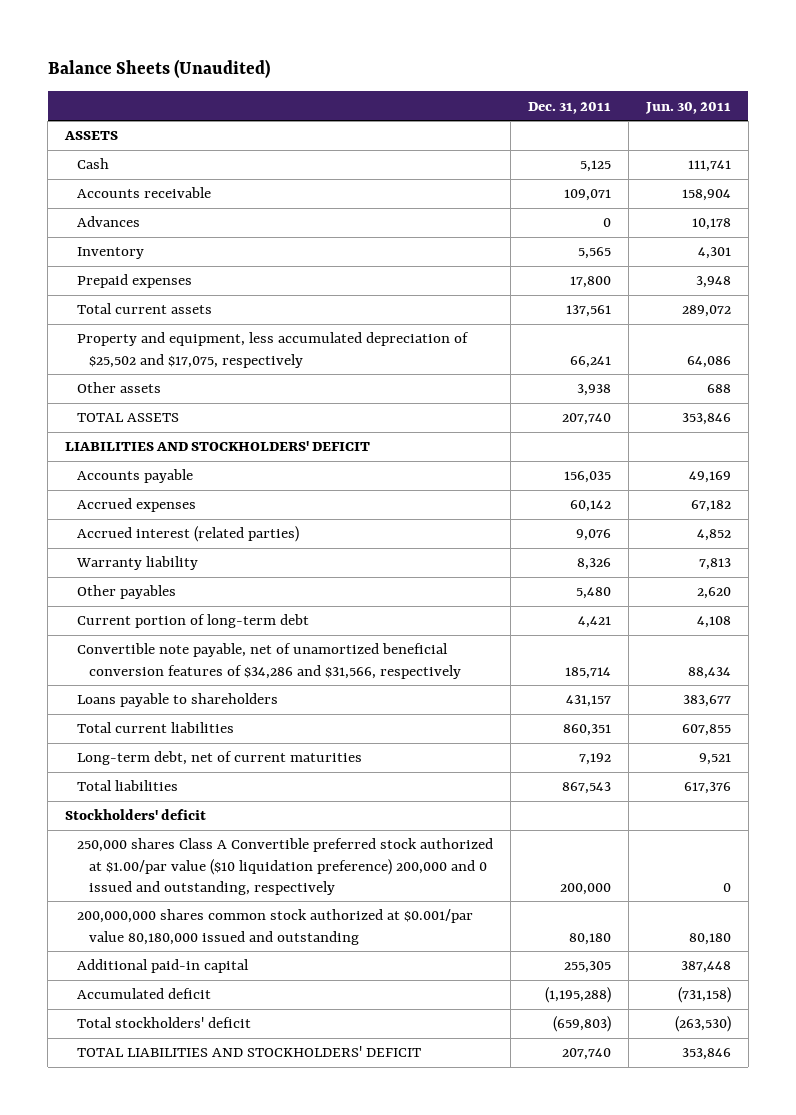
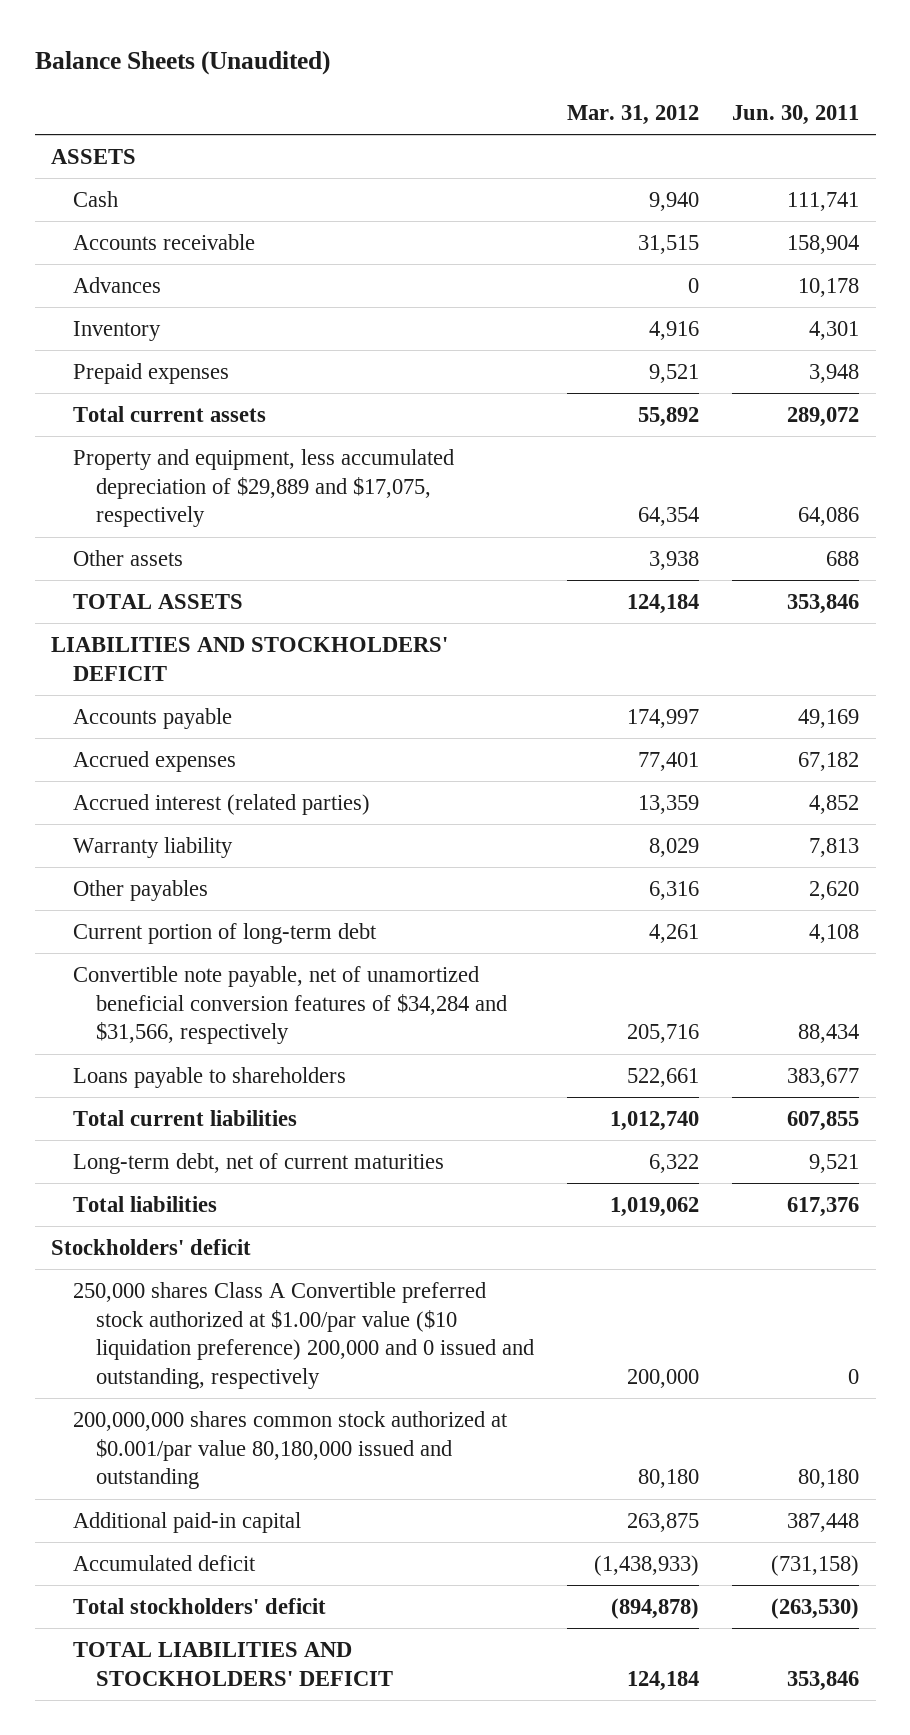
[528,101,612,114] Dec. 31, 2011 -> none
none -> [566,105,699,126] Mar. 31, 2012
[77,332,470,368] Property and equipment, less accumulated depreciation of $25,502 and $17,075, respectively -> [73,448,455,528] Property and equipment, less accumulated depreciation of $29,889 and $17,075, respectively
[77,643,462,679] Convertible note payable, net of unamortized beneficial conversion features of $34,286 and $31,566, respectively -> [73,965,507,1045] Convertible note payable, net of unamortized beneficial conversion features of $34,284 and $31,566, respectively

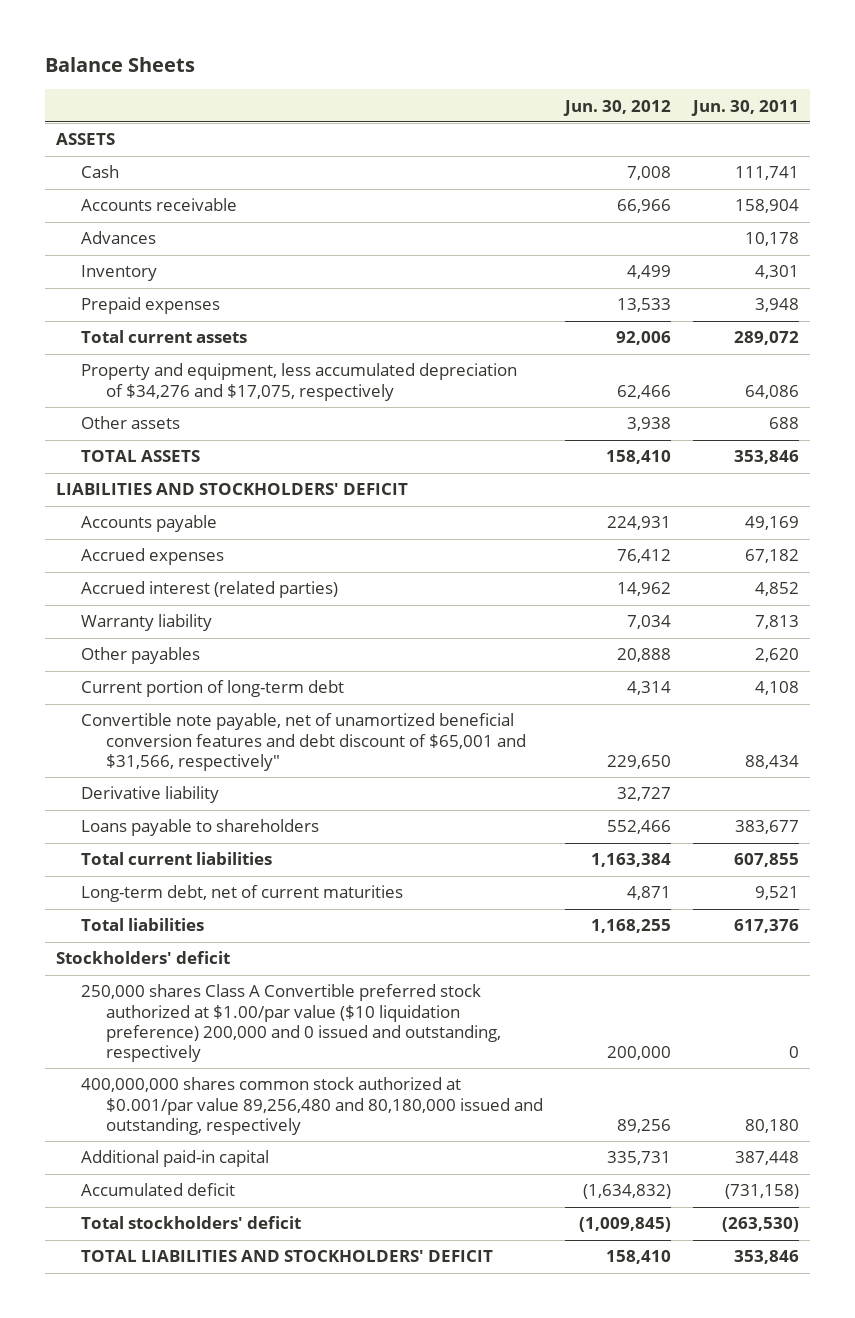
[34,51,330,76] Balance Sheets (Unaudited) -> [45,56,196,72] Balance Sheets
[566,105,699,126] Mar. 31, 2012 -> none
none -> [562,99,671,116] Jun. 30, 2012
[73,448,455,528] Property and equipment, less accumulated depreciation of $29,889 and $17,075, respectively -> [80,363,517,401] Property and equipment, less accumulated depreciation of $34,276 and $17,075, respectively
[73,965,507,1045] Convertible note payable, net of unamortized beneficial conversion features of $34,284 and $31,566, respectively -> [80,713,526,771] Convertible note payable, net of unamortized beneficial conversion features and debt discount of $65,001 and $31,566, respectively"
none -> [80,786,219,804] Derivative liability
[73,1410,509,1490] 200,000,000 shares common stock authorized at $0.001/par value 80,180,000 issued and outstanding -> [80,1077,543,1135] 400,000,000 shares common stock authorized at $0.001/par value 89,256,480 and 80,180,000 issued and outstanding, respectively

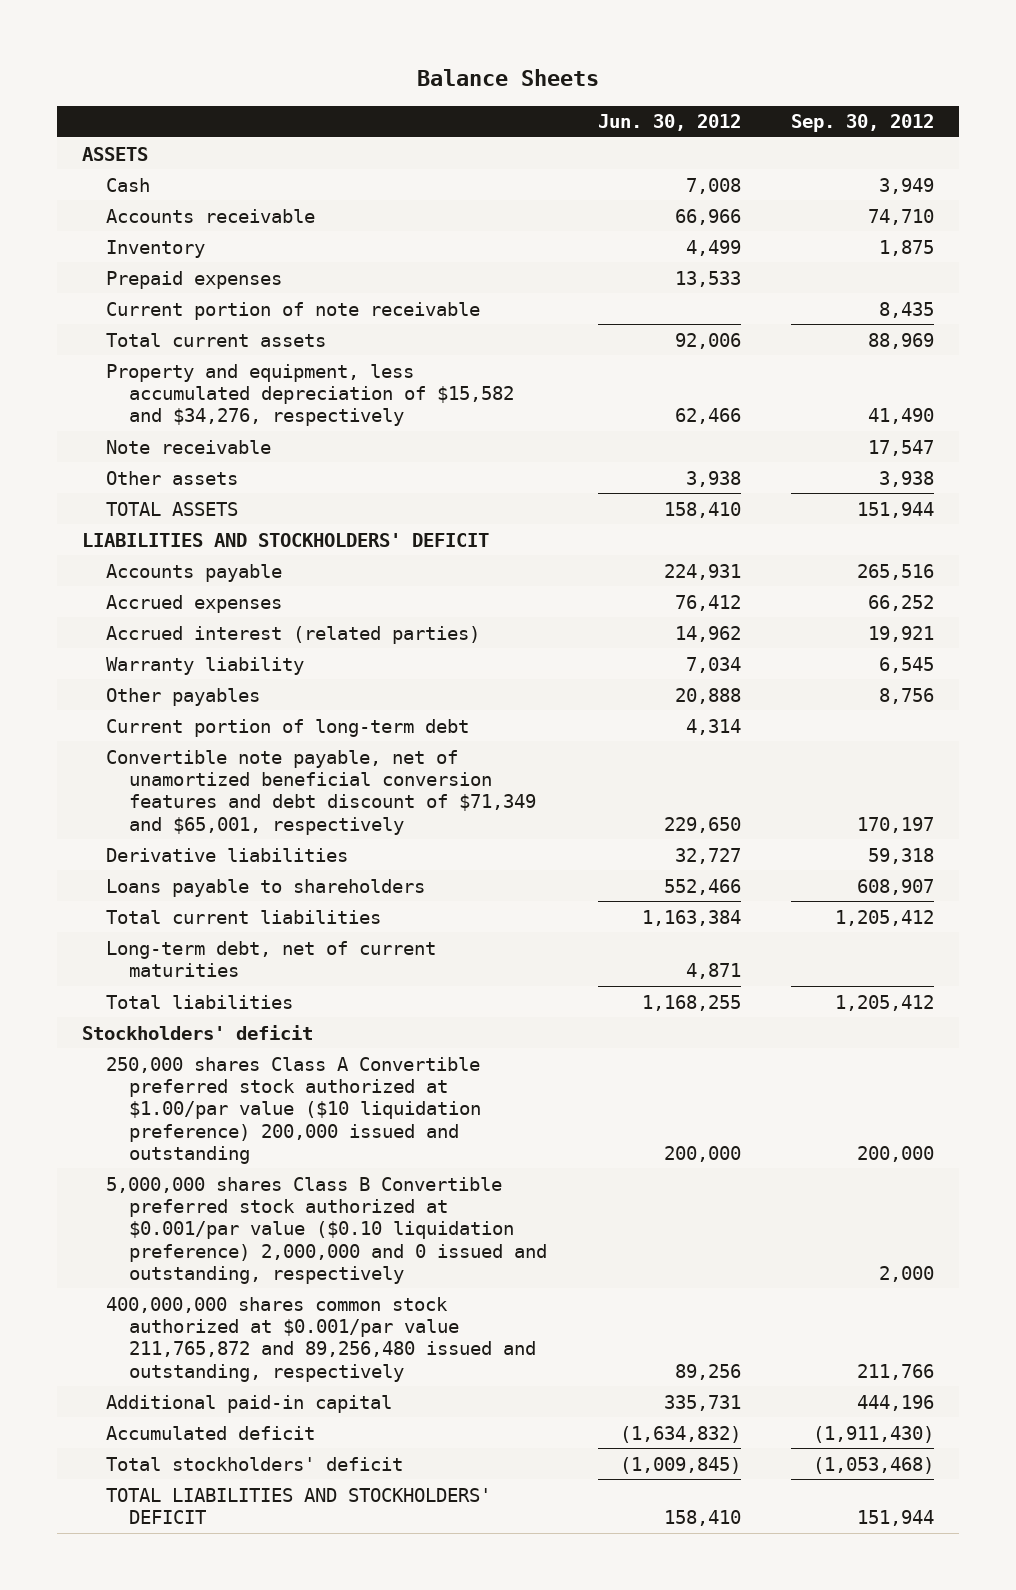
[691,99,800,116] Jun. 30, 2011 -> none
none -> [791,114,935,133] Sep. 30, 2012
[80,231,156,245] Advances -> none
none -> [105,301,480,320] Current portion of note receivable
[80,363,517,401] Property and equipment, less accumulated depreciation of $34,276 and $17,075, respectively -> [105,363,515,427] Property and equipment, less accumulated depreciation of $15,582 and $34,276, respectively
none -> [105,439,271,454] Note receivable
[80,713,526,771] Convertible note payable, net of unamortized beneficial conversion features and debt discount of $65,001 and $31,566, respectively" -> [105,749,537,835] Convertible note payable, net of unamortized beneficial conversion features and debt discount of $71,349 and $65,001, respectively
[80,786,219,804] Derivative liability -> [105,847,348,862] Derivative liabilities
[80,984,501,1063] 250,000 shares Class A Convertible preferred stock authorized at $1.00/par value ($10 liquidation preference) 200,000 and 0 issued and outstanding, respectively -> [105,1056,482,1164] 250,000 shares Class A Convertible preferred stock authorized at $1.00/par value ($10 liquidation preference) 200,000 issued and outstanding
none -> [105,1176,548,1284] 5,000,000 shares Class B Convertible preferred stock authorized at $0.001/par value ($0.10 liquidation preference) 2,000,000 and 0 issued and outstanding, respectively
[80,1077,543,1135] 400,000,000 shares common stock authorized at $0.001/par value 89,256,480 and 80,180,000 issued and outstanding, respectively -> [105,1296,537,1382] 400,000,000 shares common stock authorized at $0.001/par value 211,765,872 and 89,256,480 issued and outstanding, respectively

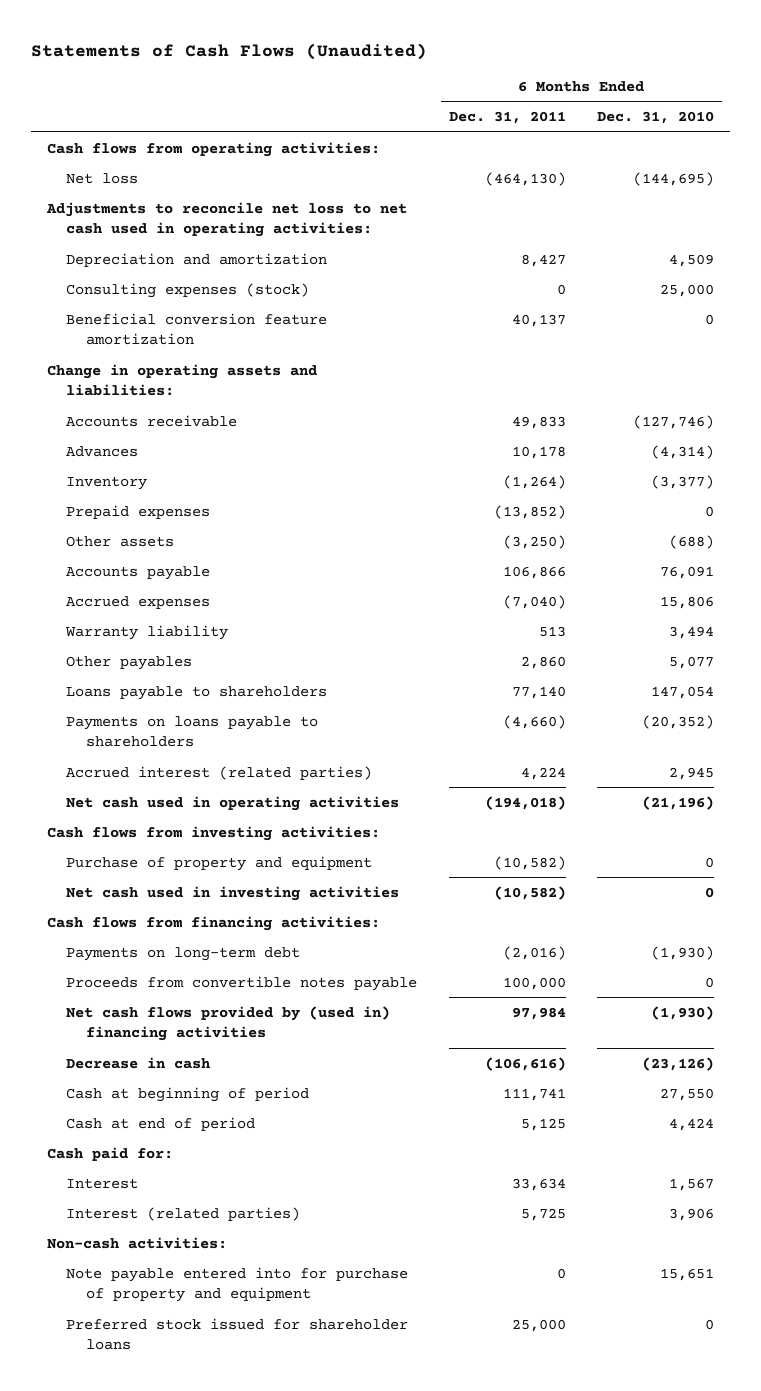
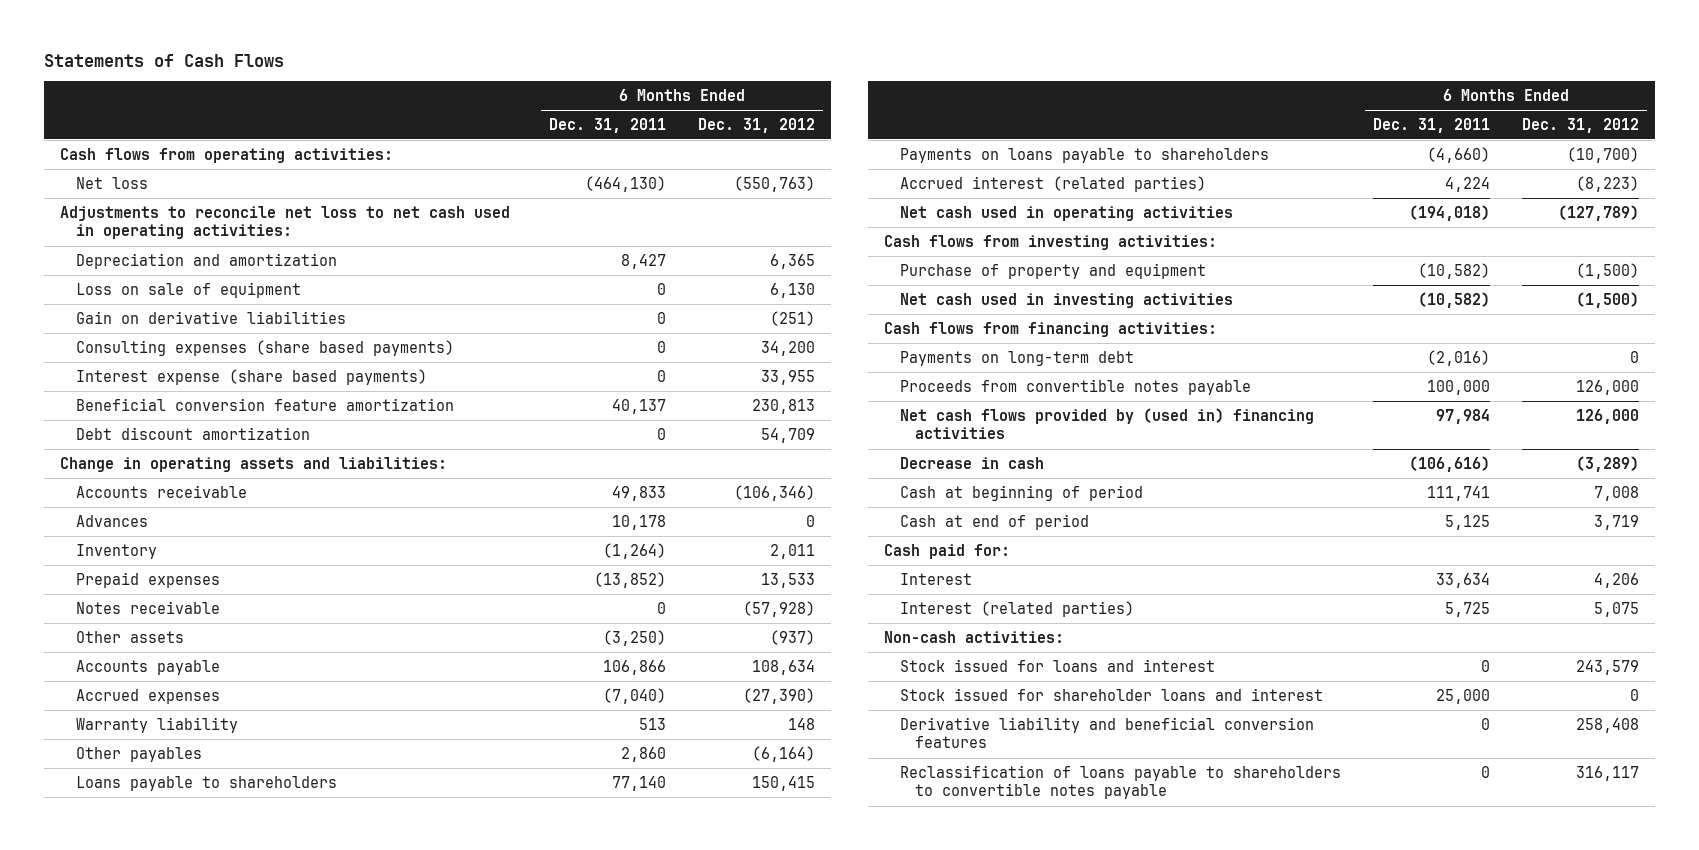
[31,42,428,60] Statements of Cash Flows (Unaudited) -> [43,53,284,67] Statements of Cash Flows
[597,111,715,125] Dec. 31, 2010 -> none
none -> [698,117,816,133] Dec. 31, 2012
none -> [75,281,301,298] Loss on sale of equipment
none -> [75,310,346,324] Gain on derivative liabilities
[66,282,310,298] Consulting expenses (stock) -> [75,339,454,356] Consulting expenses (share based payments)
none -> [75,368,427,385] Interest expense (share based payments)
none -> [75,426,310,440] Debt discount amortization
none -> [75,600,220,614] Notes receivable
[66,1266,409,1302] Note payable entered into for purchase of property and equipment -> none
none -> [899,658,1215,672] Stock issued for loans and interest
[66,1317,409,1350] Preferred stock issued for shareholder loans -> [899,687,1323,701] Stock issued for shareholder loans and interest
none -> [899,716,1314,749] Derivative liability and beneficial conversion features
none -> [899,764,1341,800] Reclassification of loans payable to shareholders to convertible notes payable

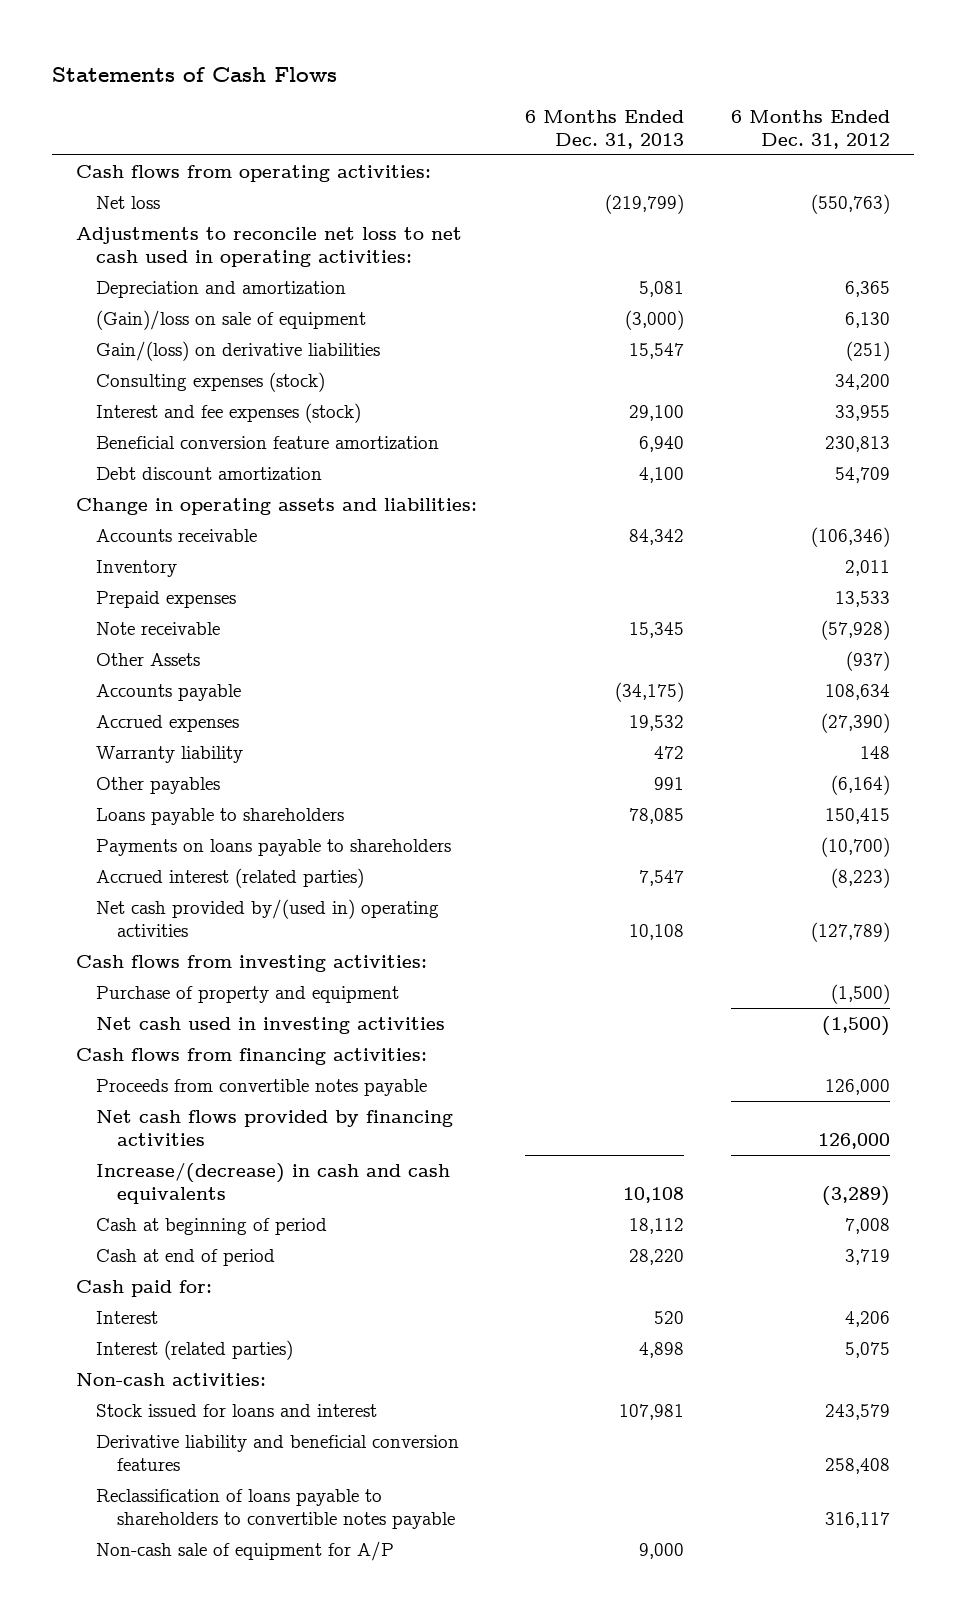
[548,117,666,133] Dec. 31, 2011 -> none
none -> [524,110,684,149] 6 Months Ended Dec. 31, 2013
[75,281,301,298] Loss on sale of equipment -> [96,309,367,330] (Gain)/loss on sale of equipment
[75,310,346,324] Gain on derivative liabilities -> [96,340,381,361] Gain/(loss) on derivative liabilities
[75,339,454,356] Consulting expenses (share based payments) -> [96,371,326,392] Consulting expenses (stock)
[75,368,427,385] Interest expense (share based payments) -> [96,402,362,423] Interest and fee expenses (stock)
[75,514,148,527] Advances -> none
[75,600,220,614] Notes receivable -> [96,621,221,635] Note receivable
[75,630,184,643] Other assets -> [96,652,201,666] Other Assets
[899,205,1233,221] Net cash used in operating activities -> [96,898,440,937] Net cash provided by/(used in) operating activities
[899,350,1134,366] Payments on long-term debt -> none
[899,407,1314,440] Net cash flows provided by (used in) financing activities -> [96,1109,454,1146] Net cash flows provided by financing activities
[899,456,1044,469] Decrease in cash -> [96,1161,451,1204] Increase/(decrease) in cash and cash equivalents
[899,687,1323,701] Stock issued for shareholder loans and interest -> none
none -> [96,1540,395,1561] Non-cash sale of equipment for A/P

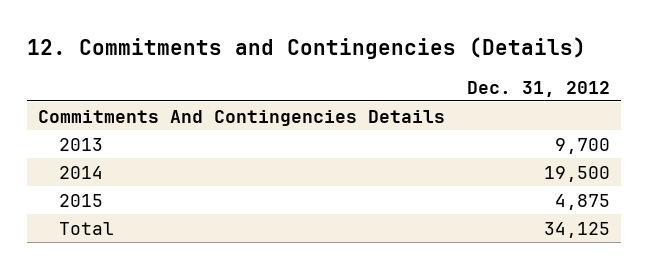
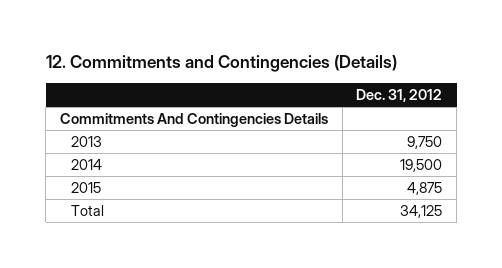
[555,137,611,154] 9,700 -> [407,135,443,149] 9,750

